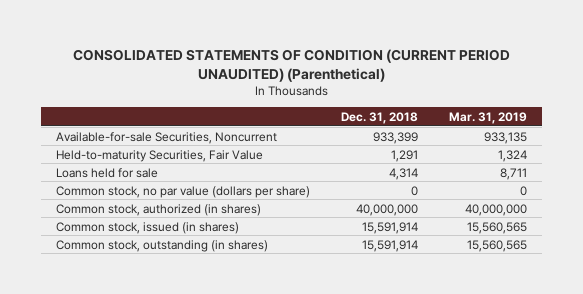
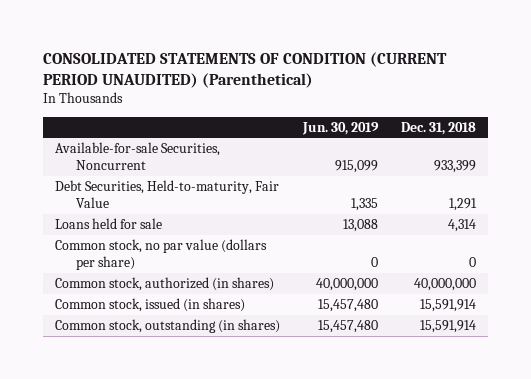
[448,111,527,124] Mar. 31, 2019 -> none
none -> [302,121,380,135] Jun. 30, 2019
[56,149,264,162] Held-to-maturity Securities, Fair Value -> [54,179,279,209] Debt Securities, Held-to-maturity, Fair Value

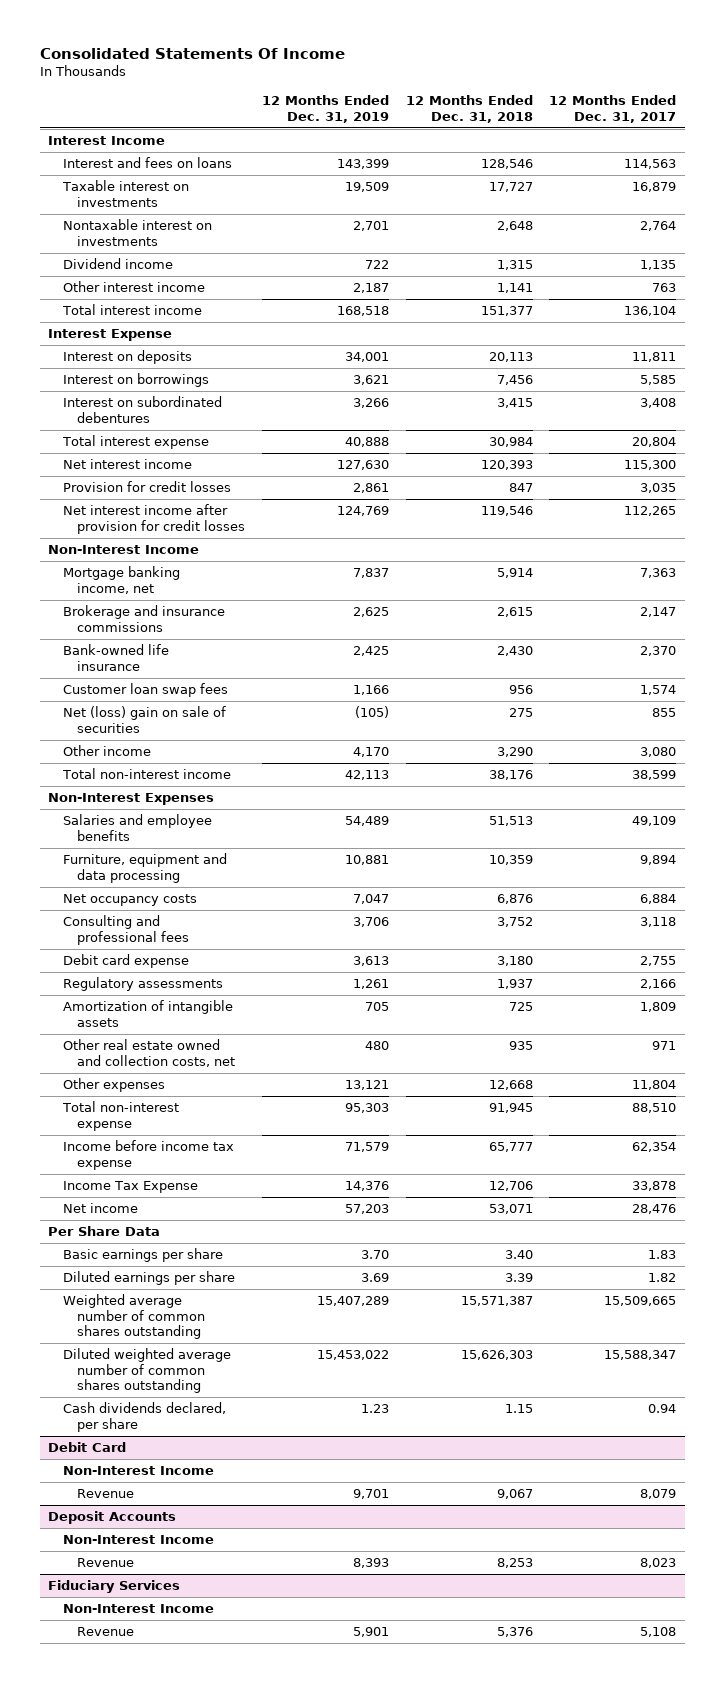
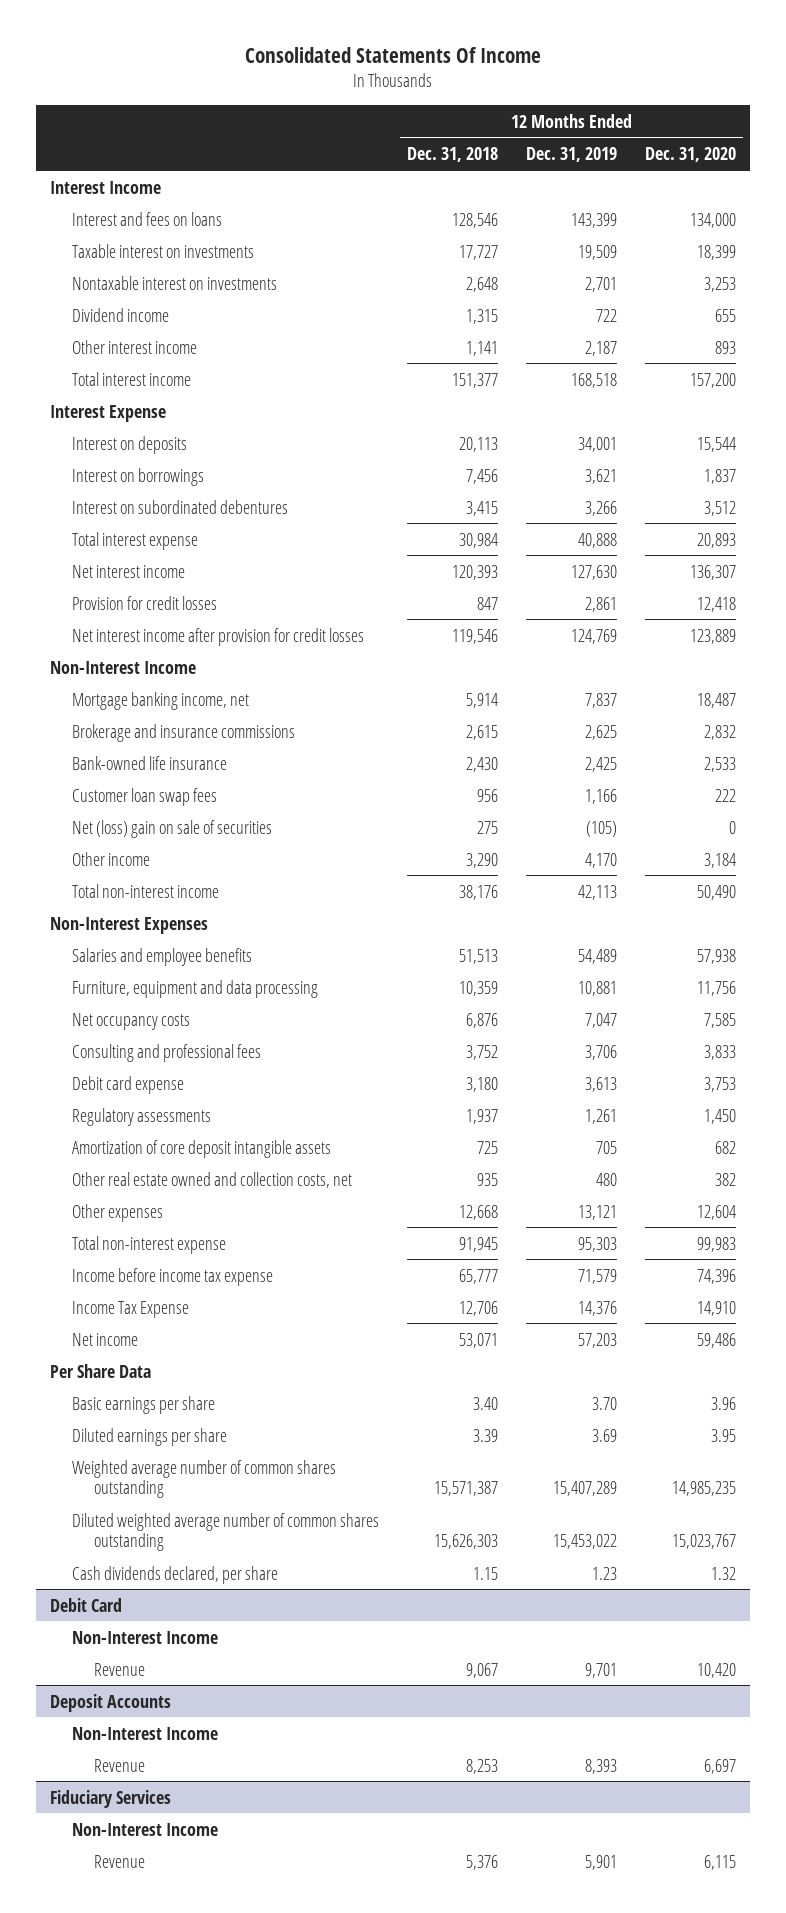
[549,95,677,123] 12 Months Ended Dec. 31, 2017 -> none
none -> [645,147,737,163] Dec. 31, 2020
[62,1000,233,1027] Amortization of intangible assets -> [71,1139,331,1158] Amortization of core deposit intangible assets

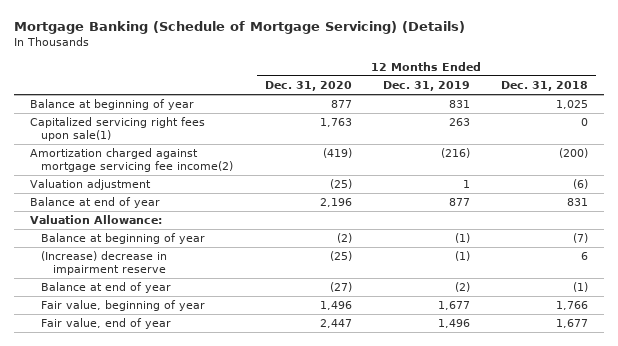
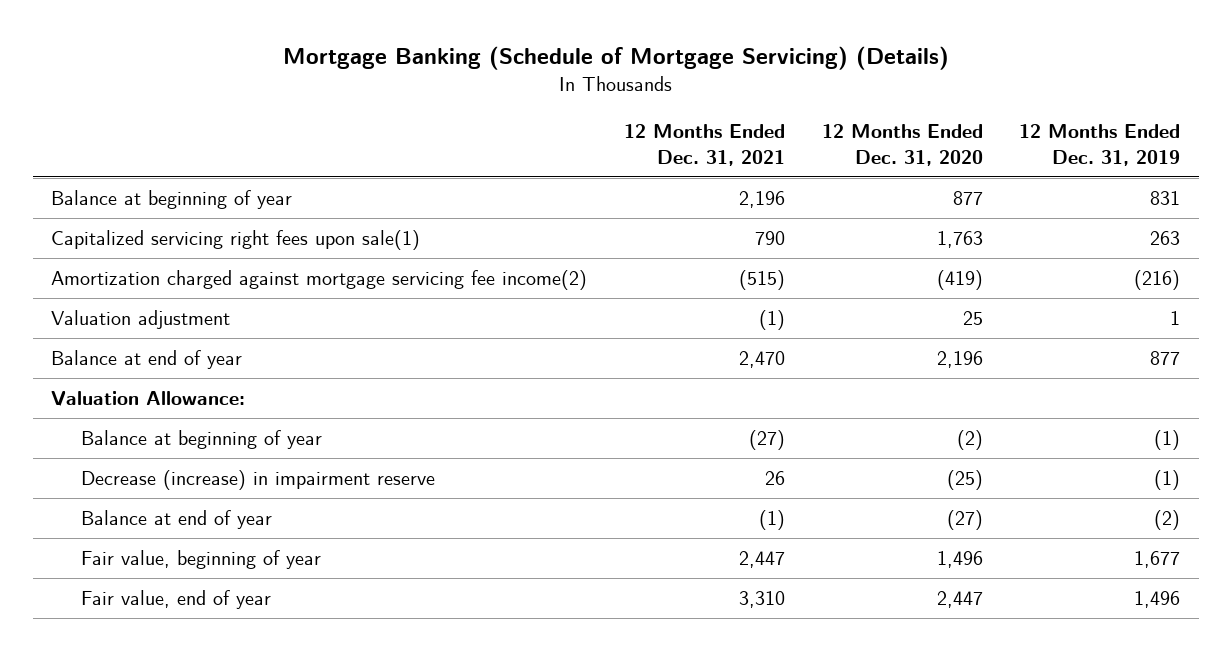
[500,81,588,92] Dec. 31, 2018 -> none
none -> [624,124,786,167] 12 Months Ended Dec. 31, 2021
[329,179,352,190] (25) -> [962,310,983,325] 25
[41,251,168,276] (Increase) decrease in impairment reserve -> [80,469,435,490] Decrease (increase) in impairment reserve

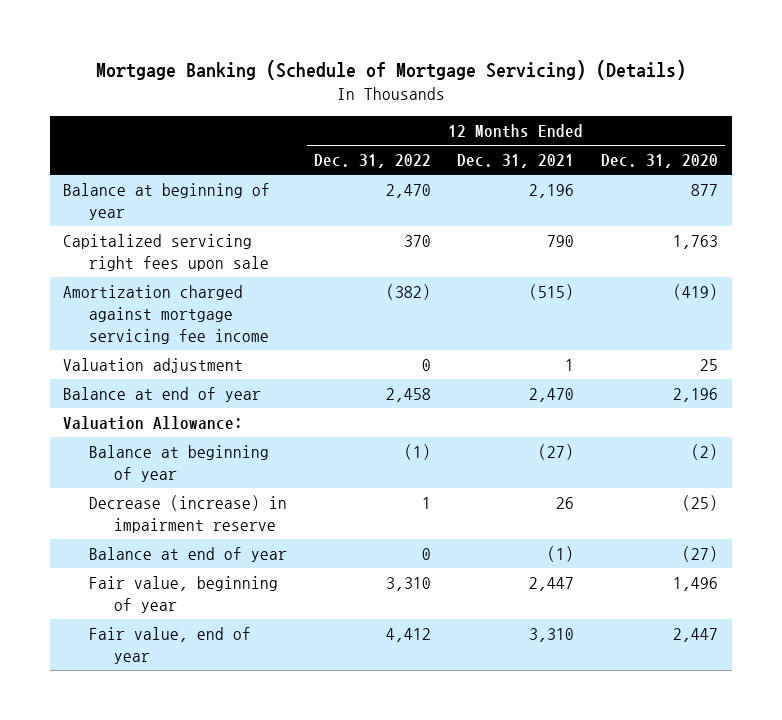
[1019,124,1181,167] 12 Months Ended Dec. 31, 2019 -> none
none -> [313,154,431,169] Dec. 31, 2022
[51,229,421,250] Capitalized servicing right fees upon sale(1) -> [63,234,269,271] Capitalized servicing right fees upon sale
[51,269,588,290] Amortization charged against mortgage servicing fee income(2) -> [63,285,269,344] Amortization charged against mortgage servicing fee income
[759,309,786,330] (1) -> [565,359,575,372] 1

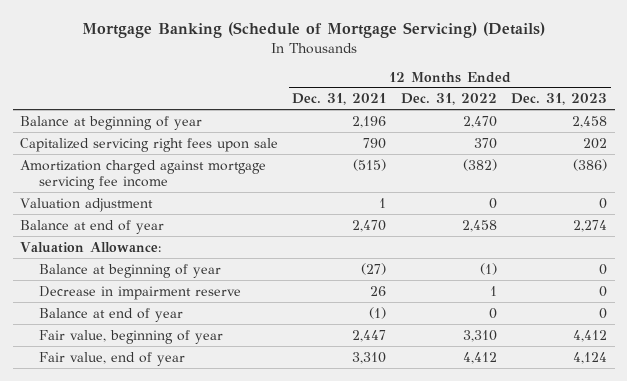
[601,154,719,169] Dec. 31, 2020 -> none
none -> [511,93,608,106] Dec. 31, 2023
[88,495,287,533] Decrease (increase) in impairment reserve -> [39,285,242,300] Decrease in impairment reserve

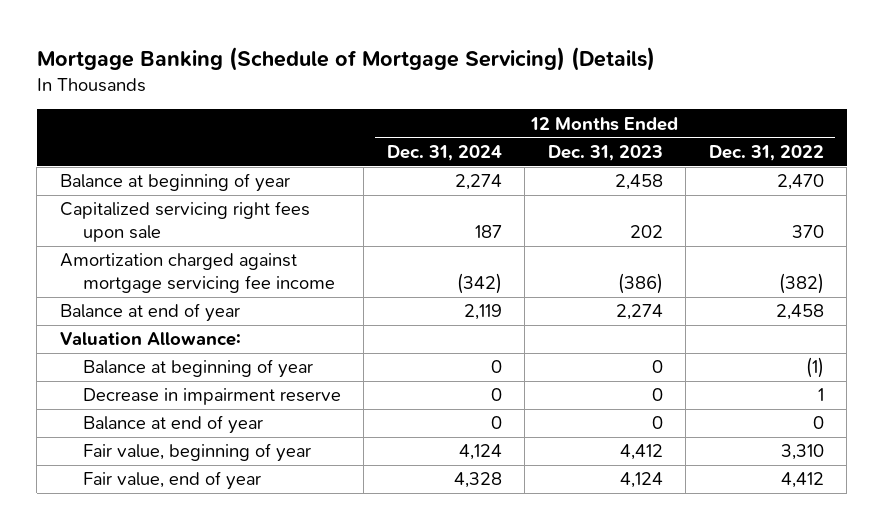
[292,93,387,106] Dec. 31, 2021 -> none
none -> [386,144,502,161] Dec. 31, 2024
[19,197,153,212] Valuation adjustment -> none

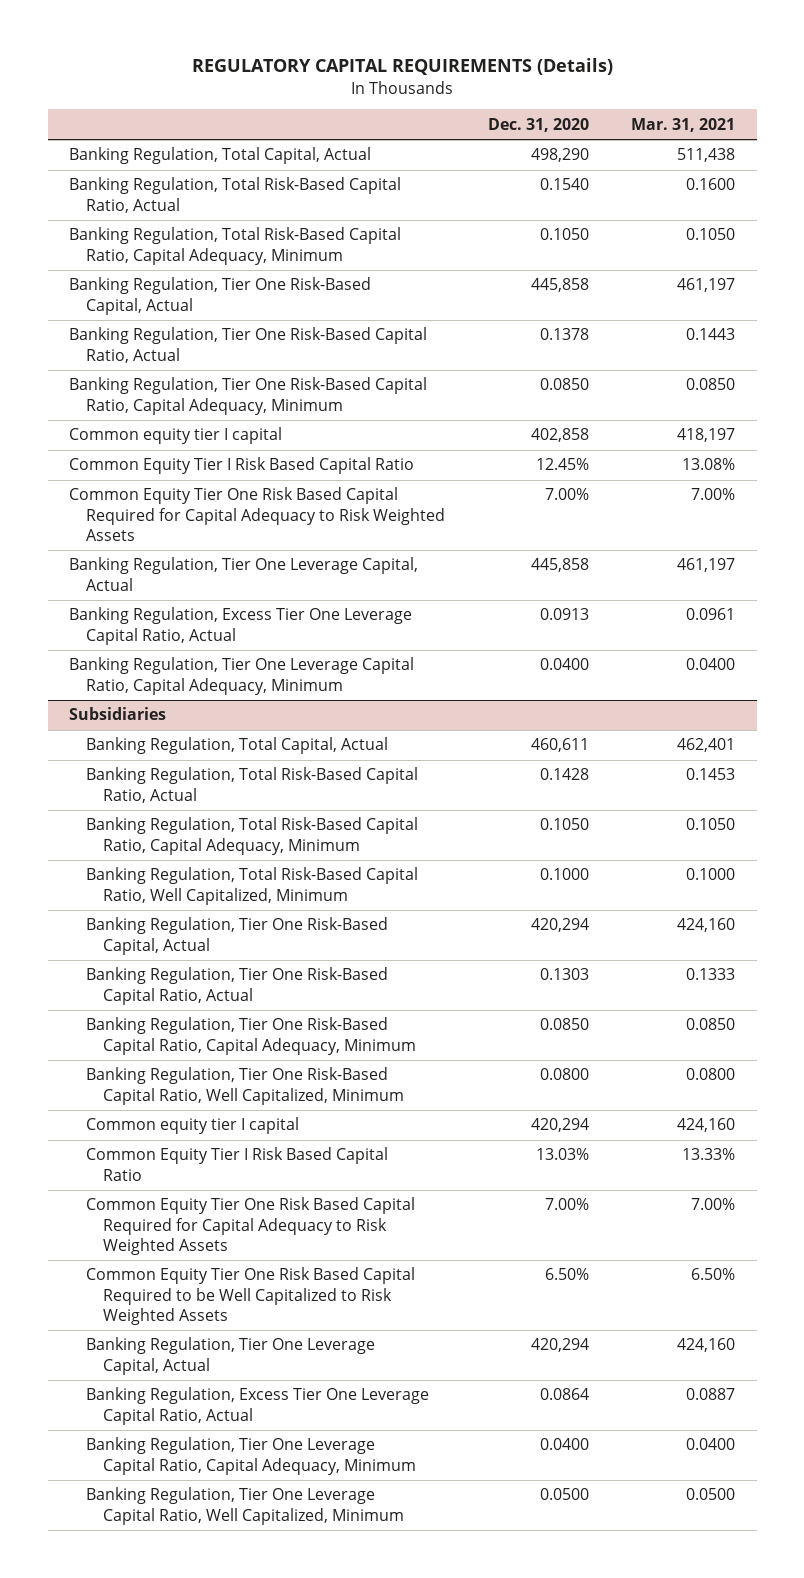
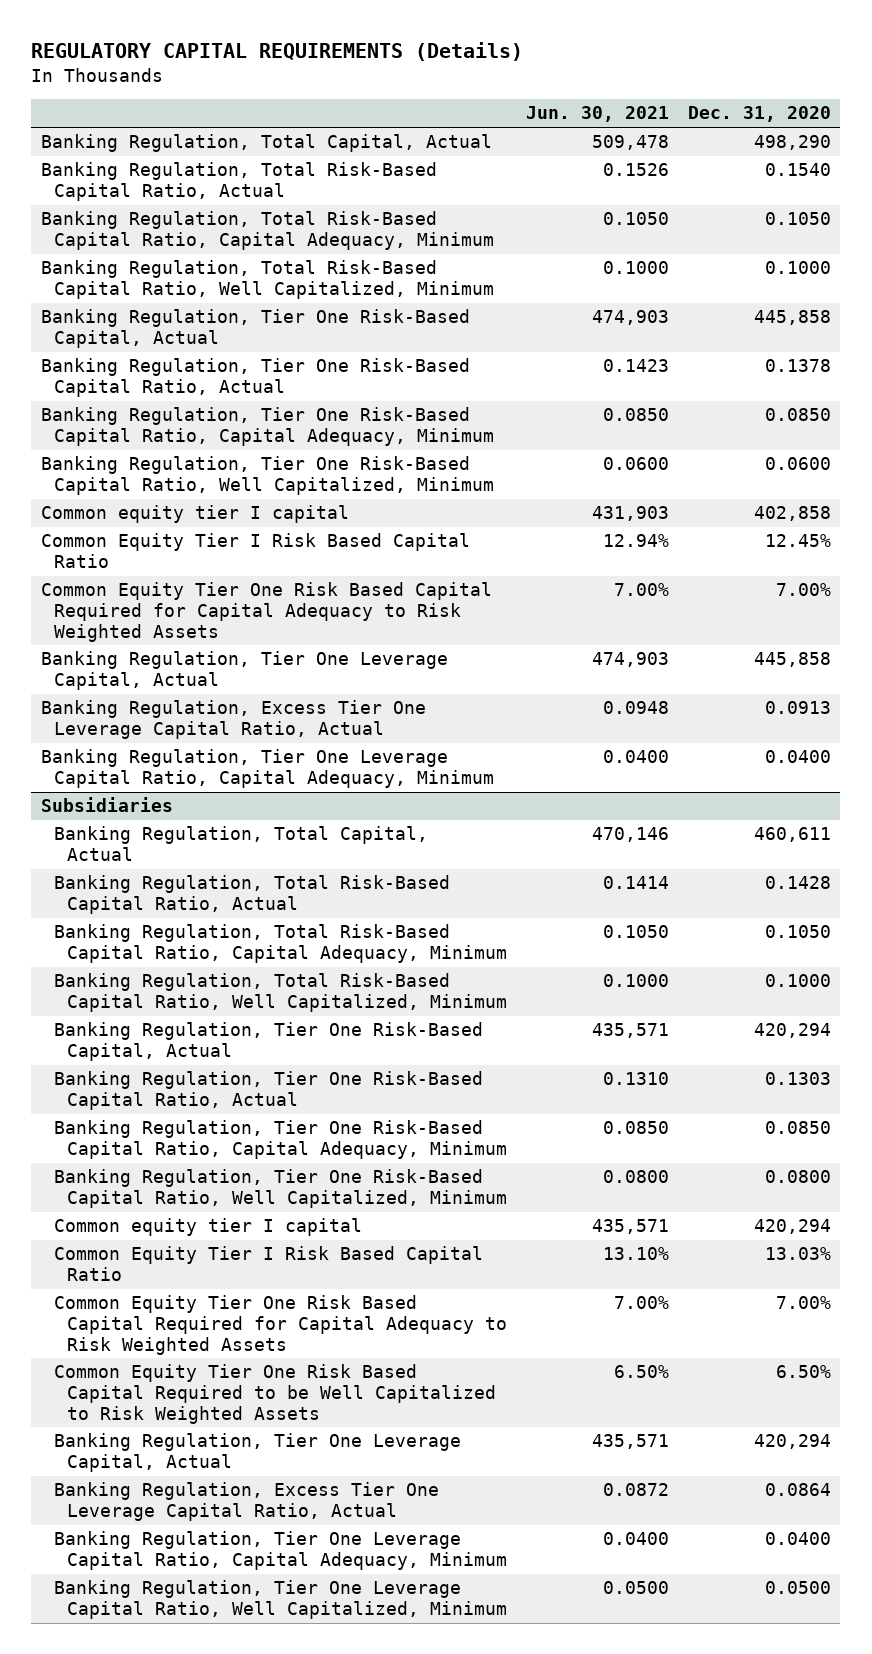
[631,117,736,132] Mar. 31, 2021 -> none
none -> [526,106,670,123] Jun. 30, 2021
none -> [40,260,495,299] Banking Regulation, Total Risk-Based Capital Ratio, Well Capitalized, Minimum
none -> [40,456,495,495] Banking Regulation, Tier One Risk-Based Capital Ratio, Well Capitalized, Minimum

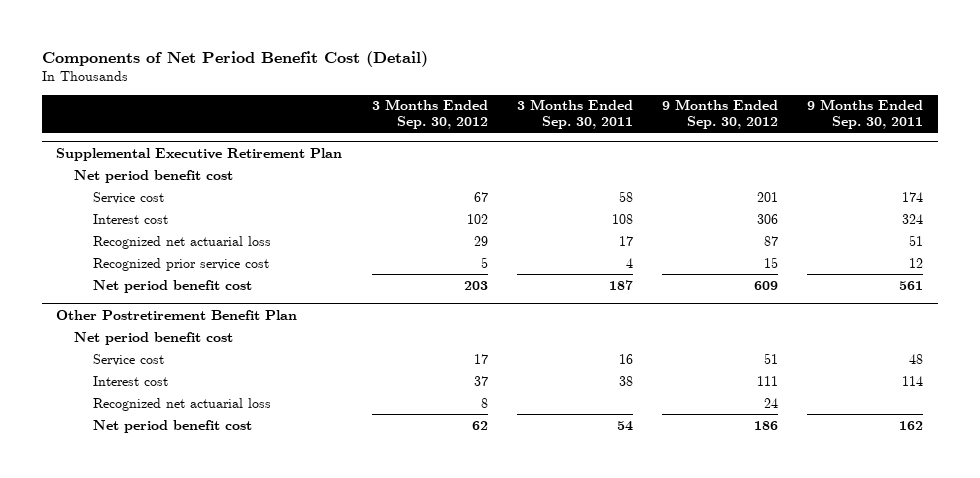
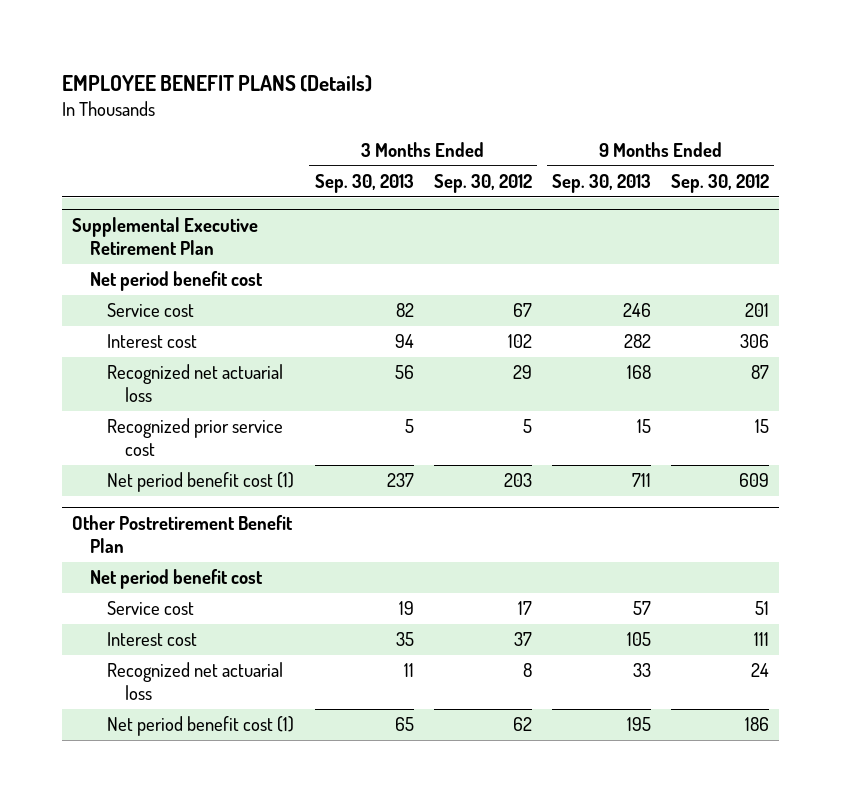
[41,50,428,67] Components of Net Period Benefit Cost (Detail) -> [62,74,373,92] EMPLOYEE BENEFIT PLANS (Details)
[516,99,633,130] 3 Months Ended Sep. 30, 2011 -> none
[807,99,924,130] 9 Months Ended Sep. 30, 2011 -> none
none -> [314,174,414,194] Sep. 30, 2013
none -> [551,174,651,194] Sep. 30, 2013
[92,279,252,293] Net period benefit cost -> [107,472,295,493] Net period benefit cost (1)
[92,419,252,433] Net period benefit cost -> [107,716,295,737] Net period benefit cost (1)

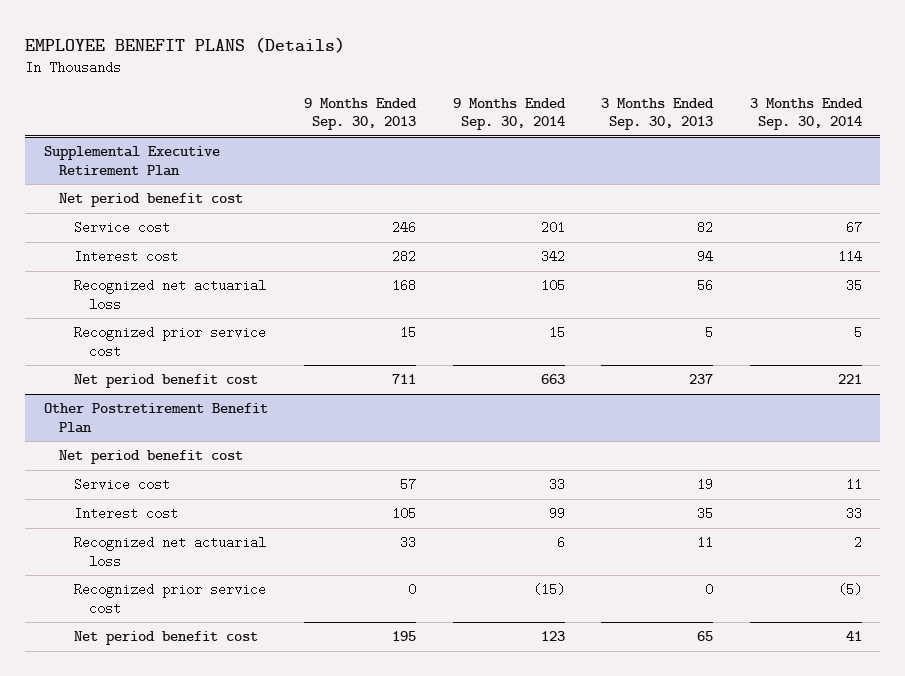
[433,174,532,194] Sep. 30, 2012 -> none
[671,174,770,194] Sep. 30, 2012 -> none
none -> [452,97,566,131] 9 Months Ended Sep. 30, 2014
none -> [749,97,863,131] 3 Months Ended Sep. 30, 2014
[107,472,295,493] Net period benefit cost (1) -> [73,374,258,389] Net period benefit cost
none -> [73,583,266,615] Recognized prior service cost
[107,716,295,737] Net period benefit cost (1) -> [73,631,258,646] Net period benefit cost

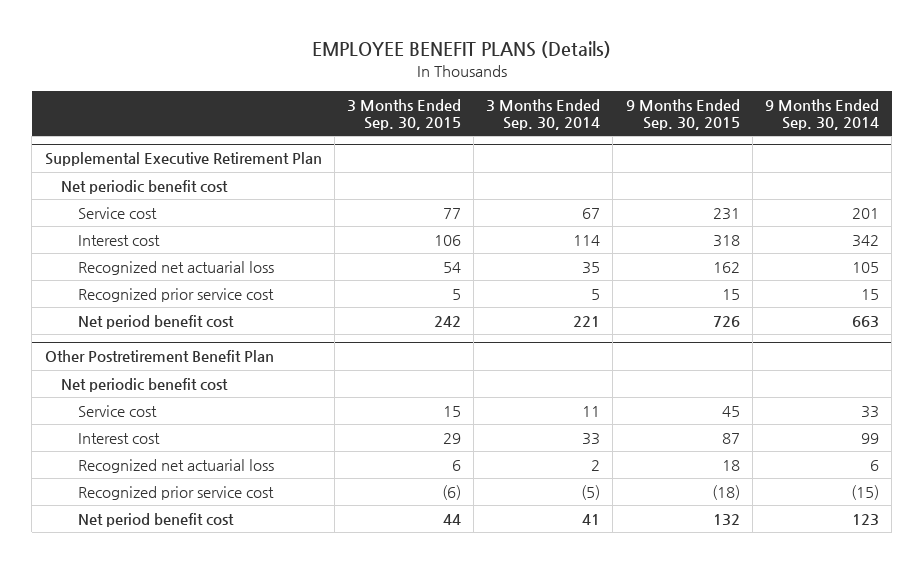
[304,97,418,131] 9 Months Ended Sep. 30, 2013 -> none
[601,97,715,131] 3 Months Ended Sep. 30, 2013 -> none
none -> [346,98,461,131] 3 Months Ended Sep. 30, 2015
none -> [625,98,740,131] 9 Months Ended Sep. 30, 2015
[58,193,243,208] Net period benefit cost -> [61,179,229,194] Net periodic benefit cost
[58,450,243,465] Net period benefit cost -> [61,377,229,392] Net periodic benefit cost

